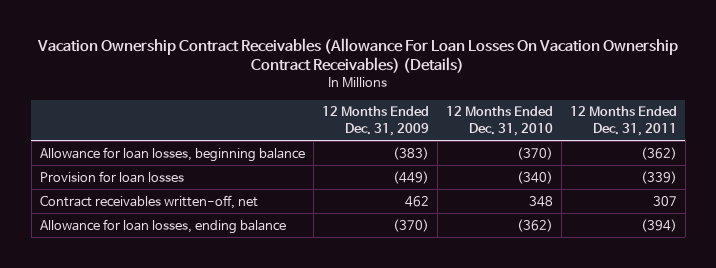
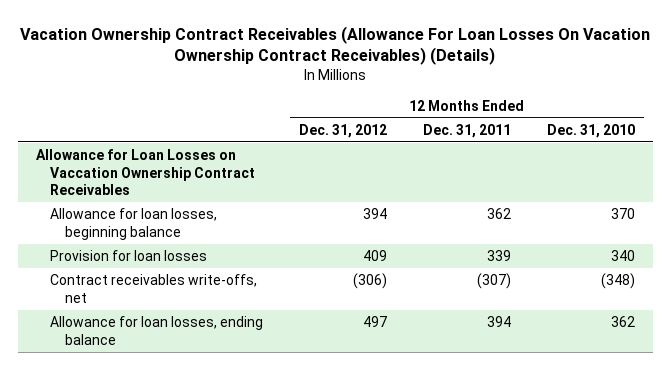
[321,106,429,136] 12 Months Ended Dec. 31, 2009 -> none
none -> [299,123,388,138] Dec. 31, 2012
none -> [36,148,256,196] Allowance for Loan Losses on Vaccation Ownership Contract Receivables
[516,146,553,160] (370) -> [610,207,635,219] 370
[640,146,677,160] (362) -> [487,207,512,219] 362
[516,170,553,184] (340) -> [610,249,635,261] 340
[640,170,677,184] (339) -> [487,249,512,261] 339
[39,194,258,209] Contract receivables written-off, net -> [50,273,258,303] Contract receivables write-offs, net
[528,195,553,207] 348 -> [600,272,635,289] (348)
[652,195,677,206] 307 -> [477,272,512,289] (307)
[516,218,553,232] (362) -> [610,315,635,327] 362
[640,218,677,232] (394) -> [487,315,512,327] 394

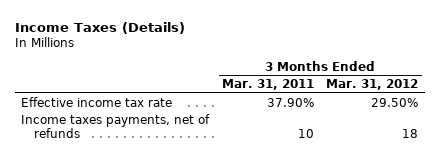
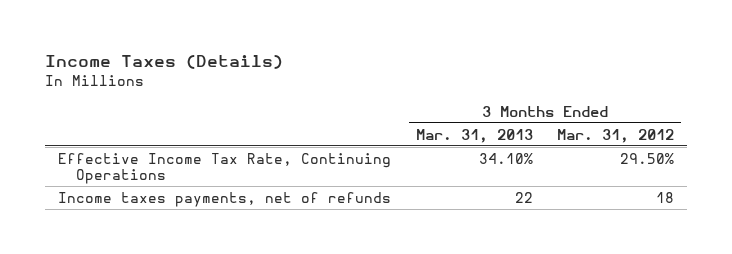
[221,79,314,91] Mar. 31, 2011 -> none
none -> [415,128,533,143] Mar. 31, 2013
[20,96,172,107] Effective income tax rate -> [57,152,391,184] Effective Income Tax Rate, Continuing Operations

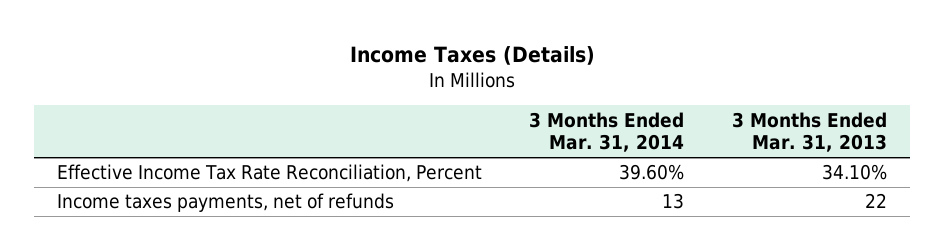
[557,128,675,143] Mar. 31, 2012 -> none
none -> [529,111,685,153] 3 Months Ended Mar. 31, 2014
[57,152,391,184] Effective Income Tax Rate, Continuing Operations -> [57,164,483,183] Effective Income Tax Rate Reconciliation, Percent

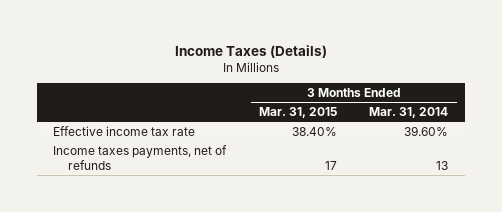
[731,111,887,153] 3 Months Ended Mar. 31, 2013 -> none
none -> [258,107,337,119] Mar. 31, 2015
[57,164,483,183] Effective Income Tax Rate Reconciliation, Percent -> [53,125,196,136] Effective income tax rate

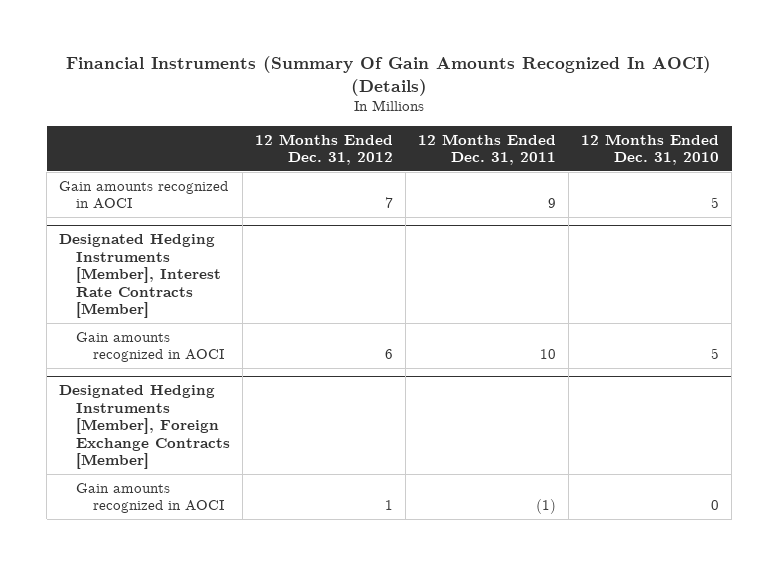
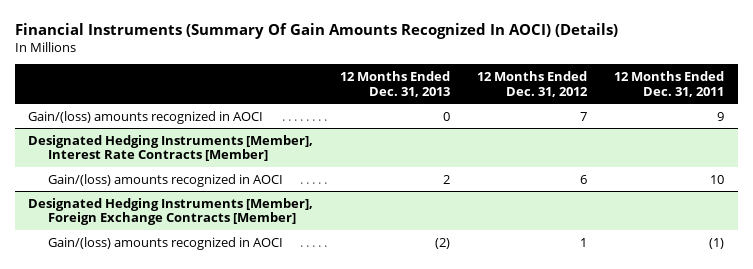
[581,133,720,166] 12 Months Ended Dec. 31, 2010 -> none
none -> [340,70,451,97] 12 Months Ended Dec. 31, 2013
[59,180,229,210] Gain amounts recognized in AOCI -> [28,110,264,124] Gain/(loss) amounts recognized in AOCI
[76,331,224,363] Gain amounts recognized in AOCI -> [48,173,284,187] Gain/(loss) amounts recognized in AOCI
[76,482,224,514] Gain amounts recognized in AOCI -> [48,236,284,250] Gain/(loss) amounts recognized in AOCI

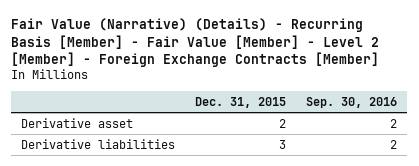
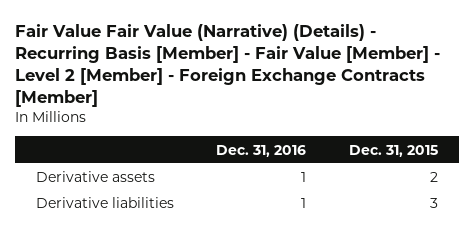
[11,18,380,68] Fair Value (Narrative) (Details) - Recurring Basis [Member] - Fair Value [Member] - Level 2 [Member] - Foreign Exchange Contracts [Member] -> [14,23,440,107] Fair Value Fair Value (Narrative) (Details) - Recurring Basis [Member] - Fair Value [Member] - Level 2 [Member] - Foreign Exchange Contracts [Member]
[306,96,398,108] Sep. 30, 2016 -> none
none -> [216,144,307,157] Dec. 31, 2016
[21,117,134,128] Derivative asset -> [35,171,155,183] Derivative assets

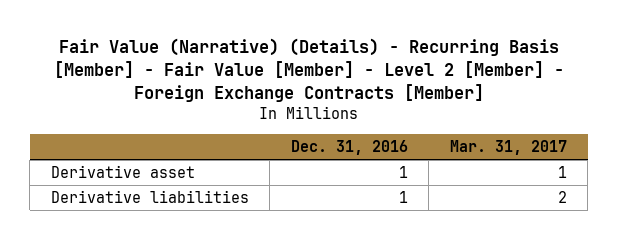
[14,23,440,107] Fair Value Fair Value (Narrative) (Details) - Recurring Basis [Member] - Fair Value [Member] - Level 2 [Member] - Foreign Exchange Contracts [Member] -> [53,37,564,102] Fair Value (Narrative) (Details) - Recurring Basis [Member] - Fair Value [Member] - Level 2 [Member] - Foreign Exchange Contracts [Member]
[348,144,438,157] Dec. 31, 2015 -> none
none -> [449,139,567,155] Mar. 31, 2017
[35,171,155,183] Derivative assets -> [50,165,195,179] Derivative asset

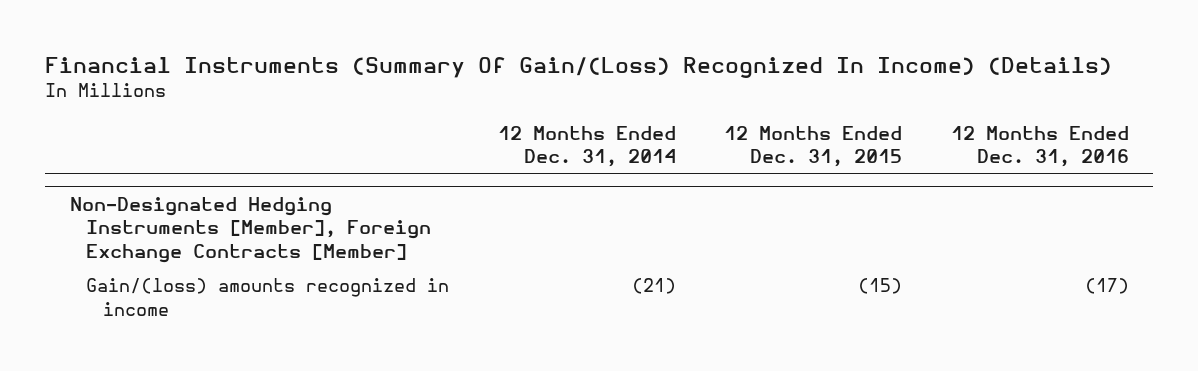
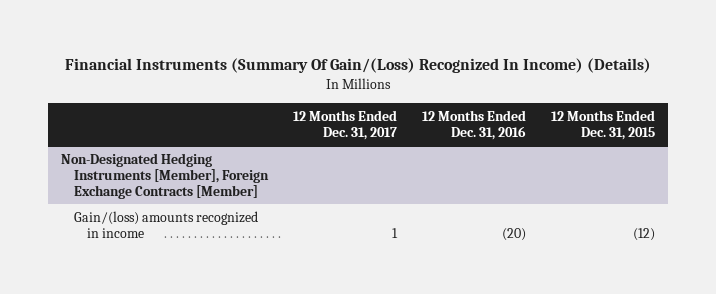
[497,125,676,168] 12 Months Ended Dec. 31, 2014 -> none
none -> [293,109,398,140] 12 Months Ended Dec. 31, 2017
[858,278,903,295] (15) -> [633,227,656,241] (12)
[1084,278,1129,295] (17) -> [502,227,527,241] (20)

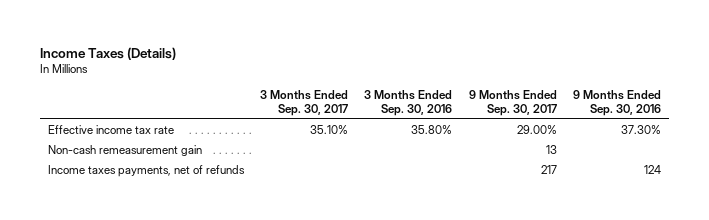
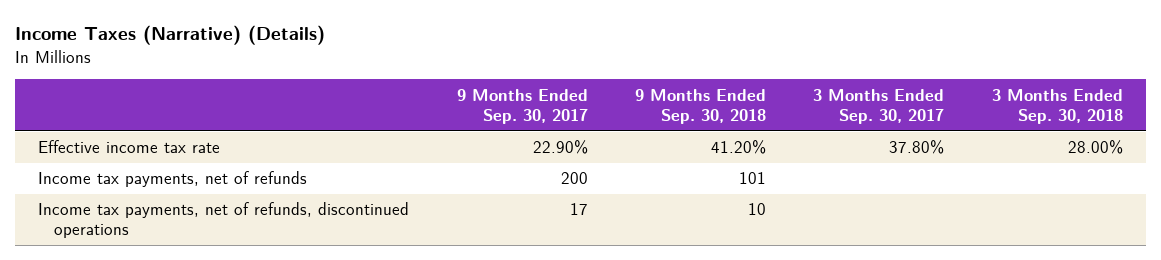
[39,46,176,60] Income Taxes (Details) -> [14,25,325,46] Income Taxes (Narrative) (Details)
[364,90,453,116] 3 Months Ended Sep. 30, 2016 -> none
[572,90,661,116] 9 Months Ended Sep. 30, 2016 -> none
none -> [635,88,767,124] 9 Months Ended Sep. 30, 2018
none -> [991,88,1123,124] 3 Months Ended Sep. 30, 2018
[47,145,202,157] Non-cash remeasurement gain -> none
[310,125,349,135] 35.10% -> [889,140,945,155] 37.80%
[516,125,557,135] 29.00% -> [532,140,588,155] 22.90%
[47,165,245,178] Income taxes payments, net of refunds -> [38,171,308,188] Income tax payments, net of refunds
[540,165,557,175] 217 -> [560,172,588,185] 200
none -> [38,202,410,239] Income tax payments, net of refunds, discontinued operations

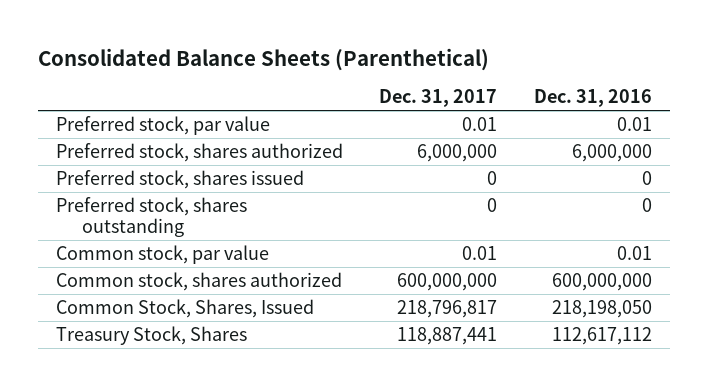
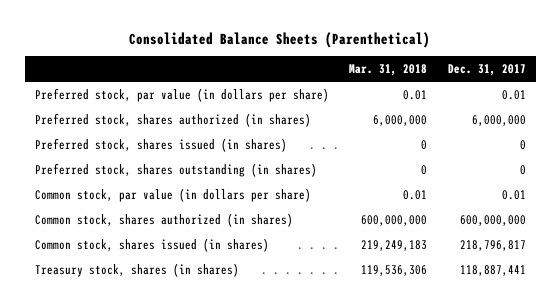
[533,89,652,108] Dec. 31, 2016 -> none
none -> [349,64,428,77] Mar. 31, 2018
[55,115,270,135] Preferred stock, par value -> [34,87,329,102] Preferred stock, par value (in dollars per share)
[55,142,343,162] Preferred stock, shares authorized -> [34,112,311,127] Preferred stock, shares authorized (in shares)
[55,169,304,189] Preferred stock, shares issued -> [34,137,287,152] Preferred stock, shares issued (in shares)
[55,196,247,237] Preferred stock, shares outstanding -> [34,162,317,177] Preferred stock, shares outstanding (in shares)
[55,244,269,264] Common stock, par value -> [34,187,311,202] Common stock, par value (in dollars per share)
[55,271,342,291] Common stock, shares authorized -> [34,212,293,227] Common stock, shares authorized (in shares)
[55,298,314,318] Common Stock, Shares, Issued -> [34,237,269,252] Common stock, shares issued (in shares)
[55,325,247,345] Treasury Stock, Shares -> [34,262,239,277] Treasury stock, shares (in shares)

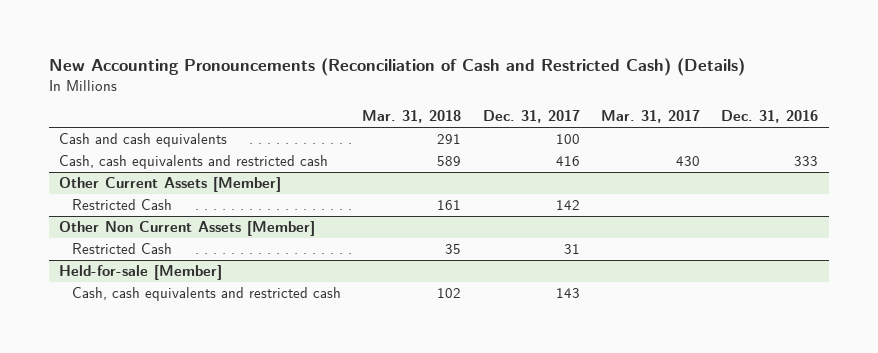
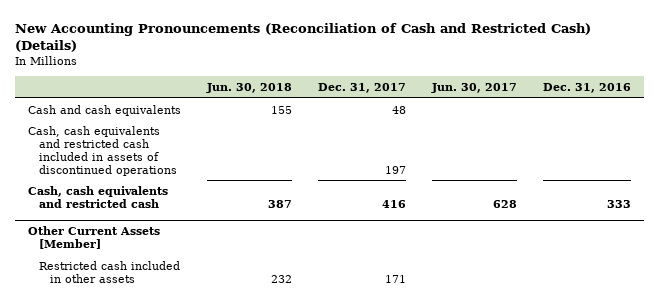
[362,110,462,124] Mar. 31, 2018 -> none
[600,110,700,124] Mar. 31, 2017 -> none
none -> [206,83,293,94] Jun. 30, 2018
none -> [431,83,518,94] Jun. 30, 2017
[555,134,580,145] 100 -> [392,105,407,114] 48
none -> [28,125,177,176] Cash, cash equivalents and restricted cash included in assets of discontinued operations
[59,221,316,237] Other Non Current Assets [Member] -> none
[72,243,173,255] Restricted Cash -> none
[59,265,223,281] Held-for-sale [Member] -> none
[72,287,342,302] Cash, cash equivalents and restricted cash -> none
[72,199,173,211] Restricted Cash -> [38,260,180,283] Restricted cash included in other assets
[555,200,580,211] 142 -> [385,274,407,283] 171

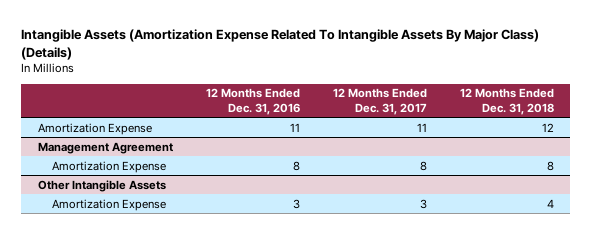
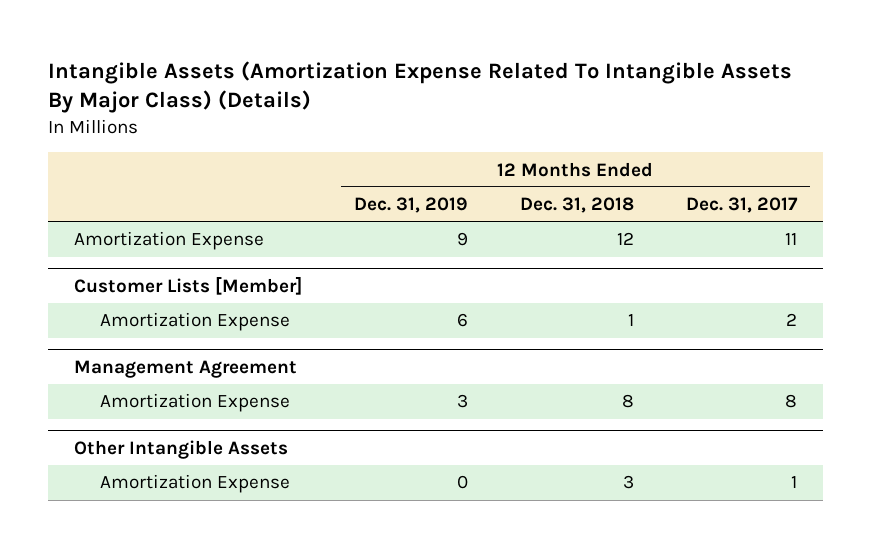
[205,88,300,115] 12 Months Ended Dec. 31, 2016 -> none
none -> [353,197,468,214] Dec. 31, 2019
none -> [73,276,302,296] Customer Lists [Member]
none -> [100,312,291,332] Amortization Expense
[419,198,427,209] 3 -> [790,476,797,489] 1
[546,198,554,208] 4 -> [622,475,634,490] 3

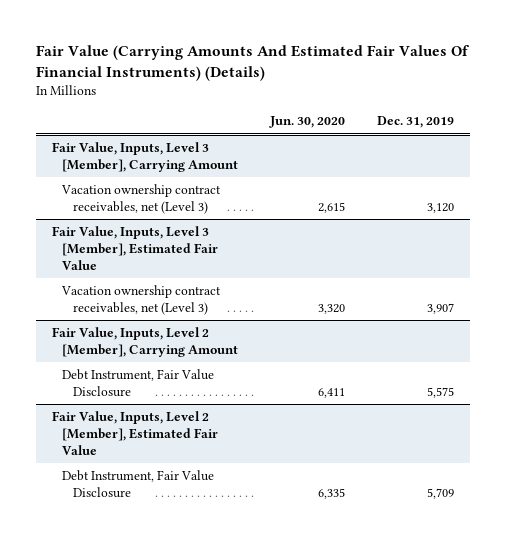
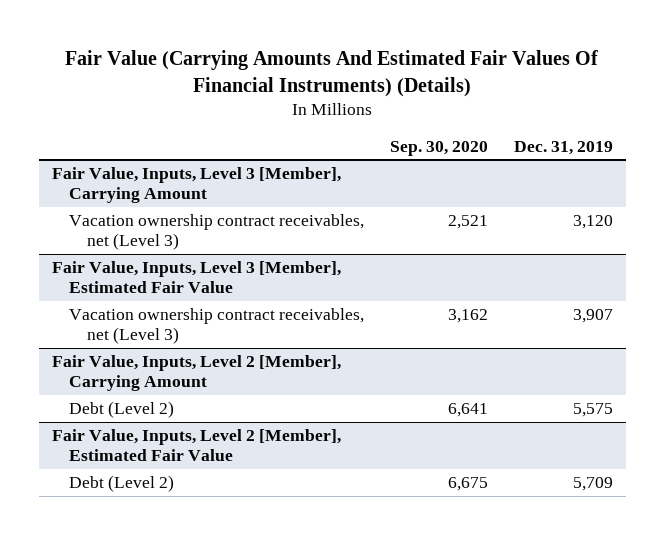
[269,116,346,129] Jun. 30, 2020 -> none
none -> [390,140,489,156] Sep. 30, 2020
[62,368,215,397] Debt Instrument, Fair Value Disclosure -> [69,400,175,418] Debt (Level 2)
[62,469,215,498] Debt Instrument, Fair Value Disclosure -> [69,474,175,492] Debt (Level 2)

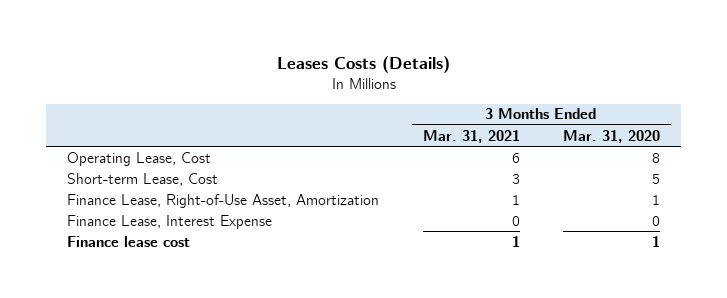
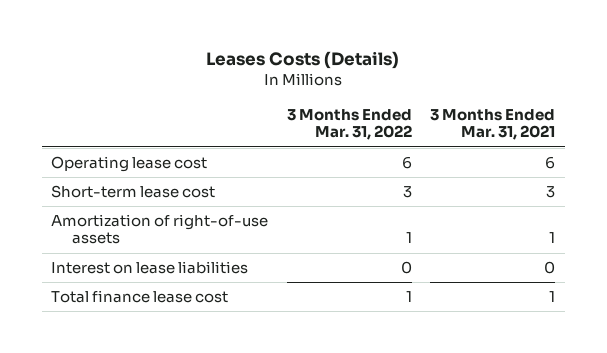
[562,129,660,143] Mar. 31, 2020 -> none
none -> [286,108,412,141] 3 Months Ended Mar. 31, 2022
[67,151,212,166] Operating Lease, Cost -> [51,156,208,173] Operating lease cost
[67,172,219,186] Short-term Lease, Cost -> [51,185,216,199] Short-term lease cost
[67,193,380,208] Finance Lease, Right-of-Use Asset, Amortization -> [51,214,269,245] Amortization of right-of-use assets
[67,214,273,229] Finance Lease, Interest Expense -> [51,261,249,275] Interest on lease liabilities
[67,235,191,247] Finance lease cost -> [51,290,229,304] Total finance lease cost

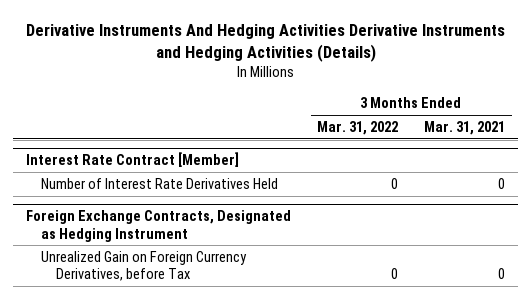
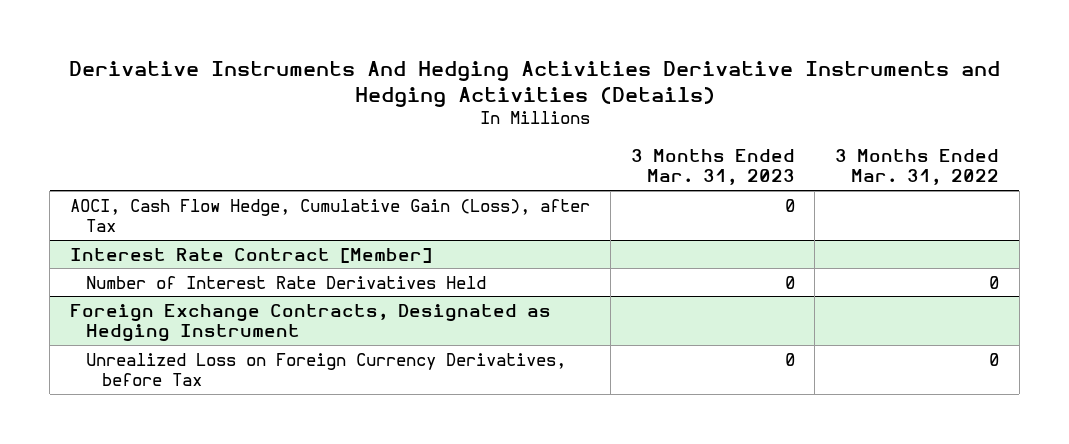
[424,121,506,136] Mar. 31, 2021 -> none
none -> [630,148,795,186] 3 Months Ended Mar. 31, 2023
none -> [69,198,590,233] AOCI, Cash Flow Hedge, Cumulative Gain (Loss), after Tax
[41,250,248,282] Unrealized Gain on Foreign Currency Derivatives, before Tax -> [86,352,567,387] Unrealized Loss on Foreign Currency Derivatives, before Tax

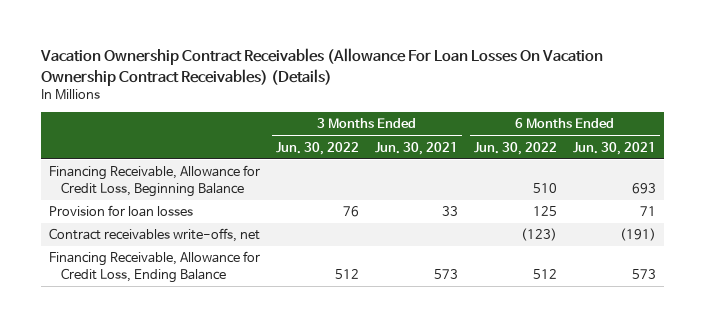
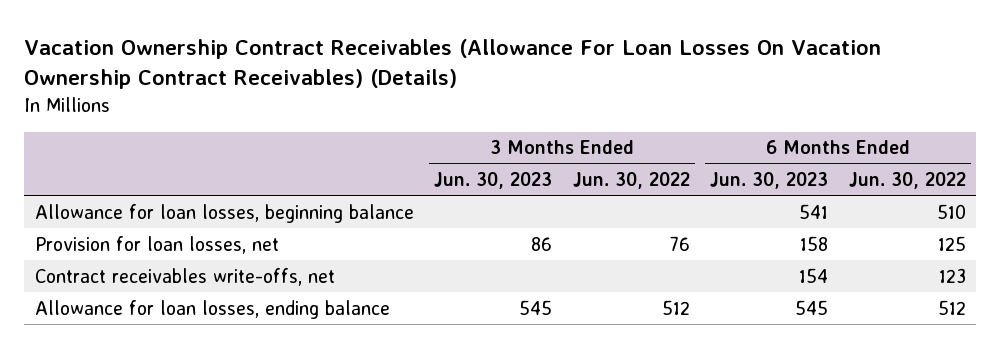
[375,141,459,155] Jun. 30, 2021 -> none
[573,141,657,155] Jun. 30, 2021 -> none
none -> [434,172,553,190] Jun. 30, 2023
none -> [710,172,829,190] Jun. 30, 2023
[49,165,261,197] Financing Receivable, Allowance for Credit Loss, Beginning Balance -> [34,203,414,223] Allowance for loan losses, beginning balance
[49,205,194,218] Provision for loan losses -> [34,235,279,254] Provision for loan losses, net
[521,228,558,242] (123) -> [938,267,966,283] 123
[49,251,261,283] Financing Receivable, Allowance for Credit Loss, Ending Balance -> [34,299,390,319] Allowance for loan losses, ending balance

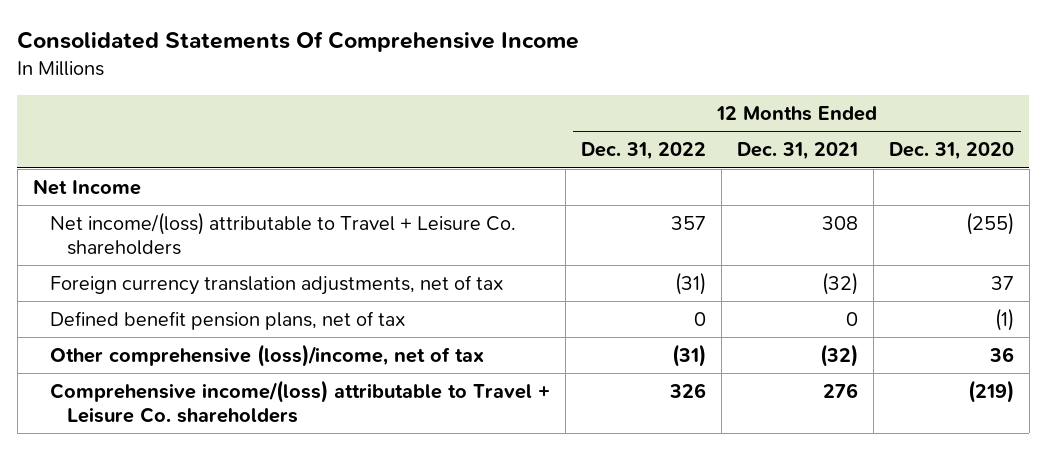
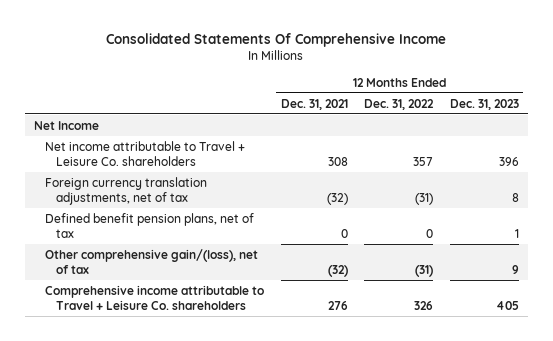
[888,142,1014,161] Dec. 31, 2020 -> none
none -> [450,98,520,110] Dec. 31, 2023
[49,211,516,255] Net income/(loss) attributable to Travel + Leisure Co. shareholders -> [44,140,245,167] Net income attributable to Travel + Leisure Co. shareholders
[49,343,484,367] Other comprehensive (loss)/income, net of tax -> [44,248,258,275] Other comprehensive gain/(loss), net of tax
[49,379,550,423] Comprehensive income/(loss) attributable to Travel + Leisure Co. shareholders -> [44,284,264,311] Comprehensive income attributable to Travel + Leisure Co. shareholders

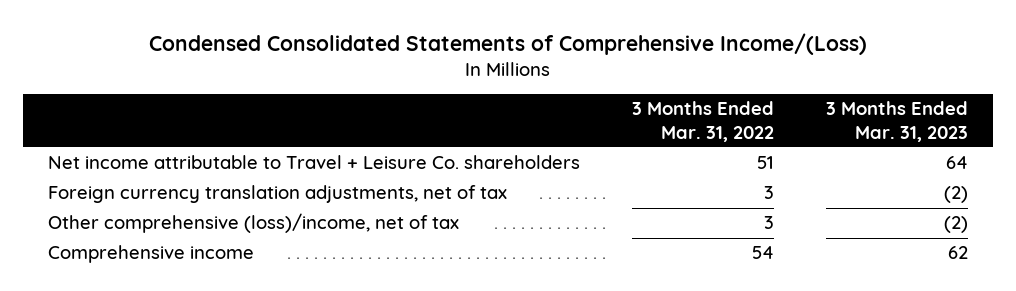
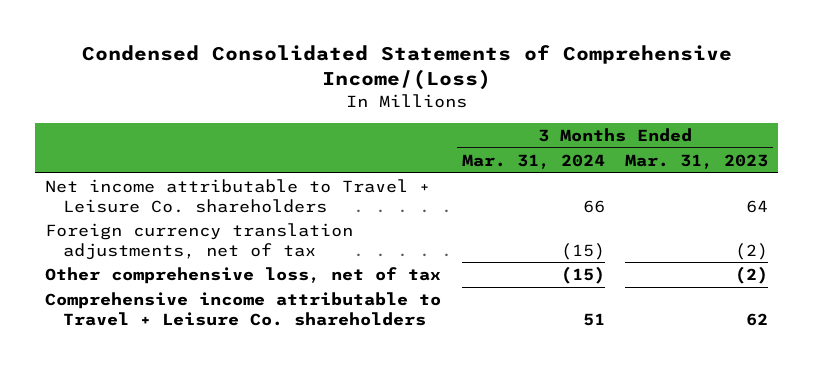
[632,101,775,142] 3 Months Ended Mar. 31, 2022 -> none
none -> [461,153,605,169] Mar. 31, 2024
[48,213,460,234] Other comprehensive (loss)/income, net of tax -> [45,267,442,285] Other comprehensive loss, net of tax
[48,245,255,264] Comprehensive income -> [45,292,442,326] Comprehensive income attributable to Travel + Leisure Co. shareholders

